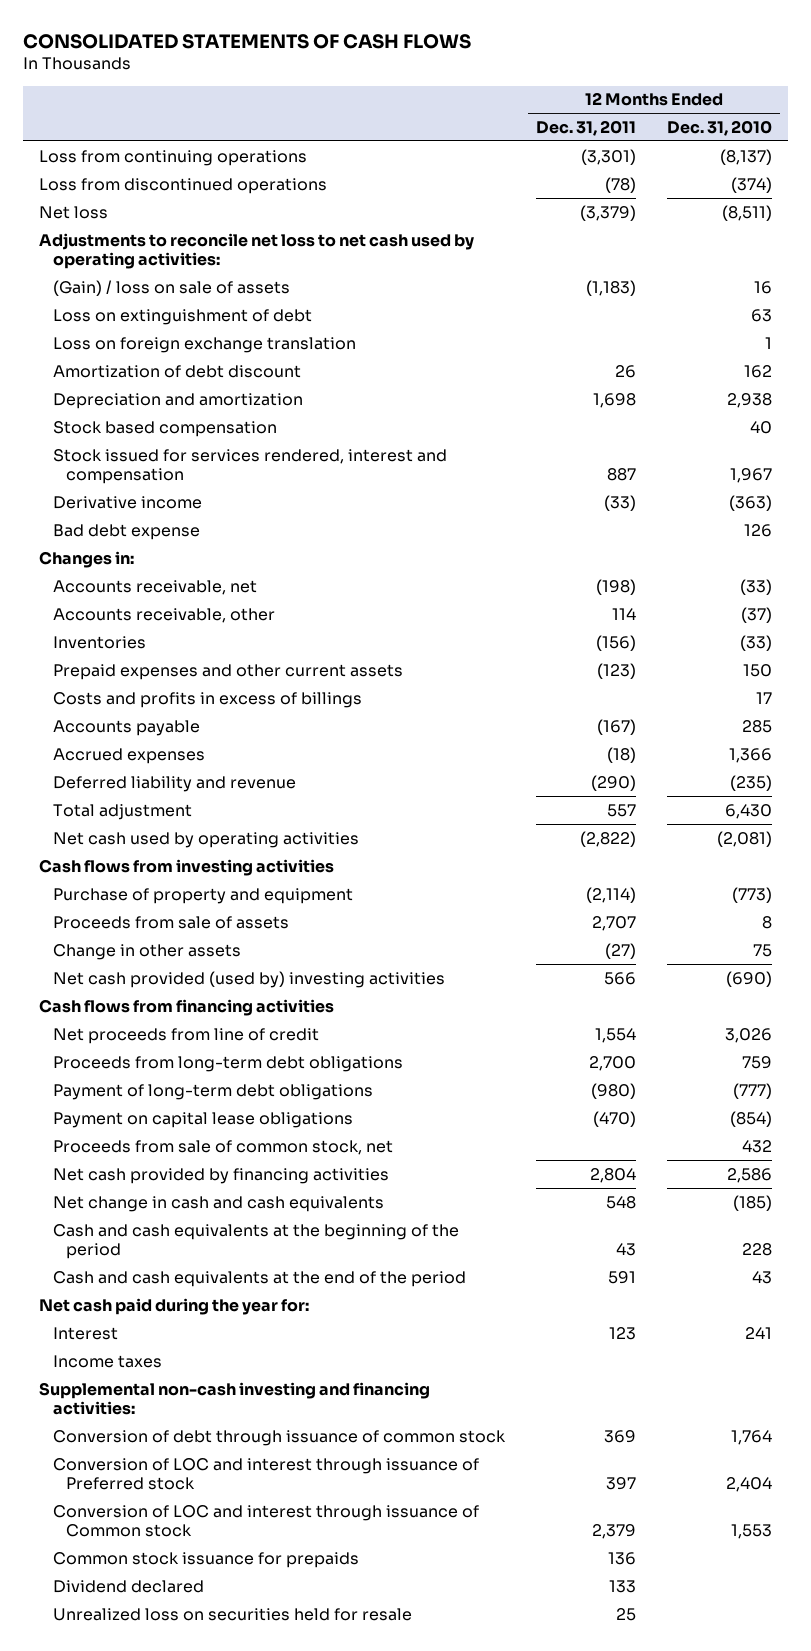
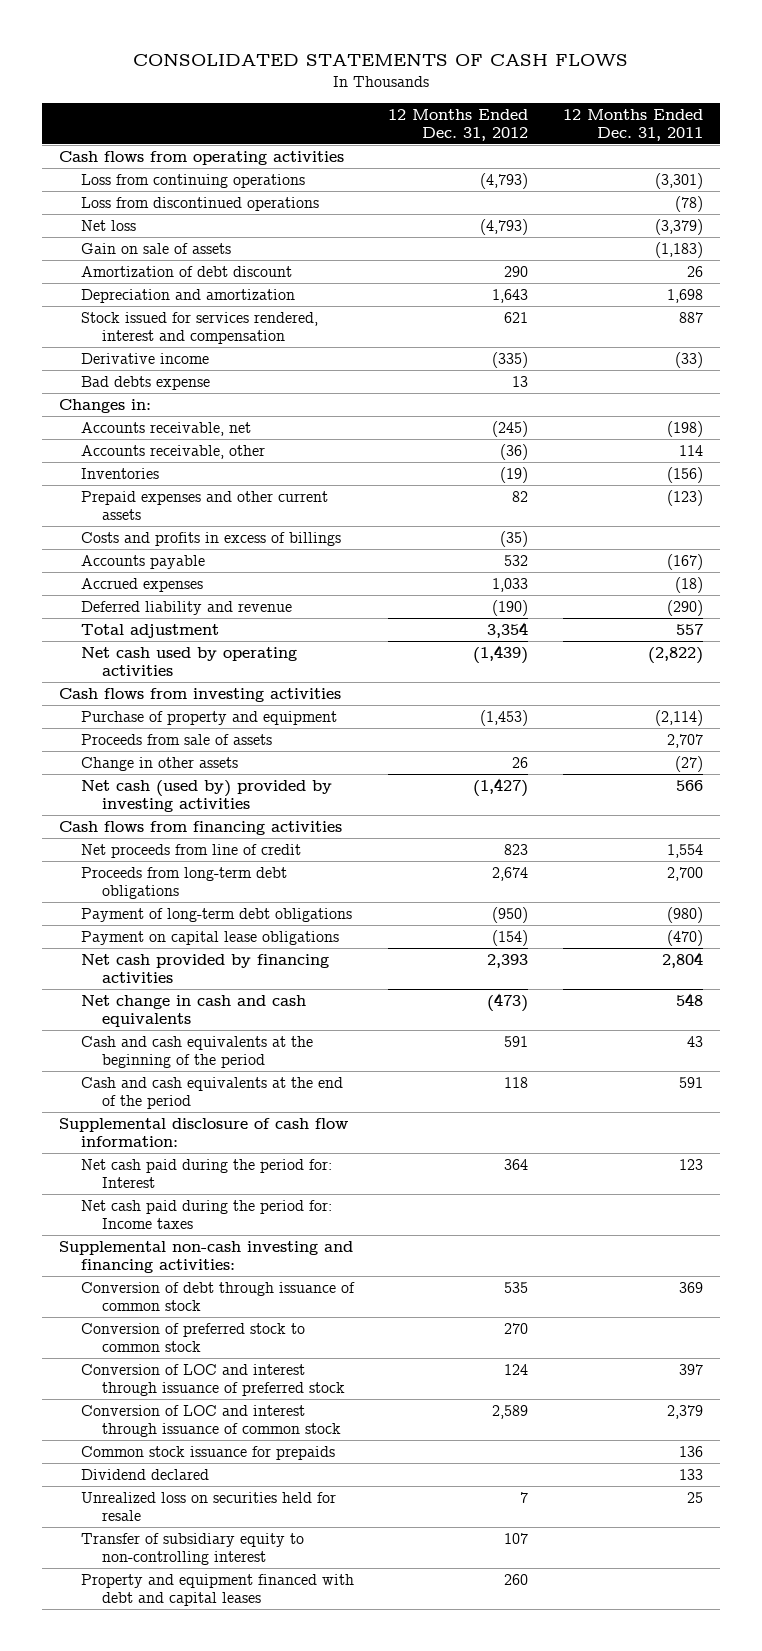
[667,119,773,136] Dec. 31, 2010 -> none
none -> [388,108,529,141] 12 Months Ended Dec. 31, 2012
none -> [59,150,345,165] Cash flows from operating activities
[38,232,474,270] Adjustments to reconcile net loss to net cash used by operating activities: -> none
[52,308,312,325] Loss on extinguishment of debt -> none
[52,336,356,353] Loss on foreign exchange translation -> none
[52,279,290,296] (Gain) / loss on sale of assets -> [80,242,231,254] Gain on sale of assets
[52,420,277,437] Stock based compensation -> none
[52,523,200,540] Bad debt expense -> [80,375,210,390] Bad debts expense
[52,970,445,988] Net cash provided (used by) investing activities -> [80,779,332,812] Net cash (used by) provided by investing activities
[52,1139,393,1155] Proceeds from sale of common stock, net -> none
[38,1297,309,1315] Net cash paid during the year for: -> none
none -> [59,1117,349,1147] Supplemental disclosure of cash flow information:
[52,1326,118,1340] Interest -> [80,1158,332,1188] Net cash paid during the period for: Interest
[52,1354,162,1368] Income taxes -> [80,1199,332,1229] Net cash paid during the period for: Income taxes
none -> [80,1322,305,1352] Conversion of preferred stock to common stock
[52,1457,479,1491] Conversion of LOC and interest through issuance of Preferred stock -> [80,1363,346,1396] Conversion of LOC and interest through issuance of preferred stock
[52,1504,479,1538] Conversion of LOC and interest through issuance of Common stock -> [80,1404,342,1437] Conversion of LOC and interest through issuance of common stock
none -> [80,1532,304,1565] Transfer of subsidiary equity to non-controlling interest
none -> [80,1573,354,1606] Property and equipment financed with debt and capital leases

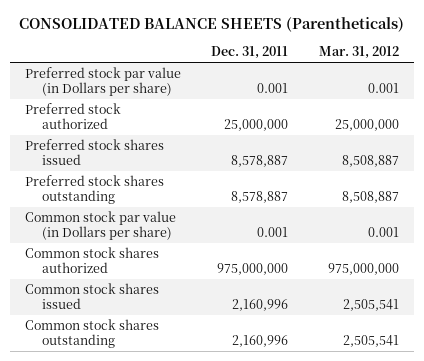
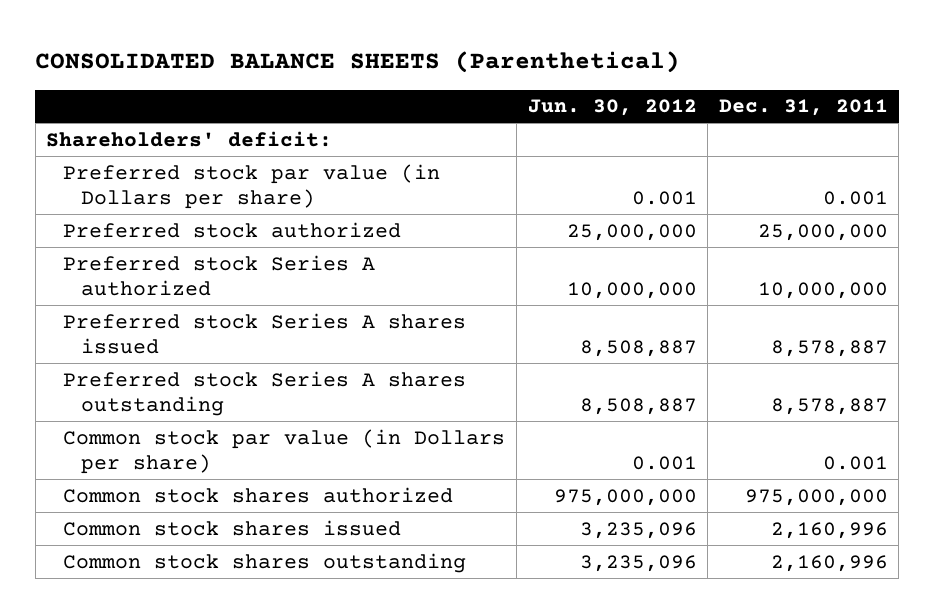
[18,17,404,33] CONSOLIDATED BALANCE SHEETS (Parentheticals) -> [35,51,681,74] CONSOLIDATED BALANCE SHEETS (Parenthetical)
[318,46,399,60] Mar. 31, 2012 -> none
none -> [527,99,697,117] Jun. 30, 2012
none -> [46,130,333,147] Shareholders' deficit:
none -> [63,254,376,296] Preferred stock Series A authorized
[25,138,165,165] Preferred stock shares issued -> [63,312,467,354] Preferred stock Series A shares issued
[25,174,165,204] Preferred stock shares outstanding -> [63,370,467,416] Preferred stock Series A shares outstanding

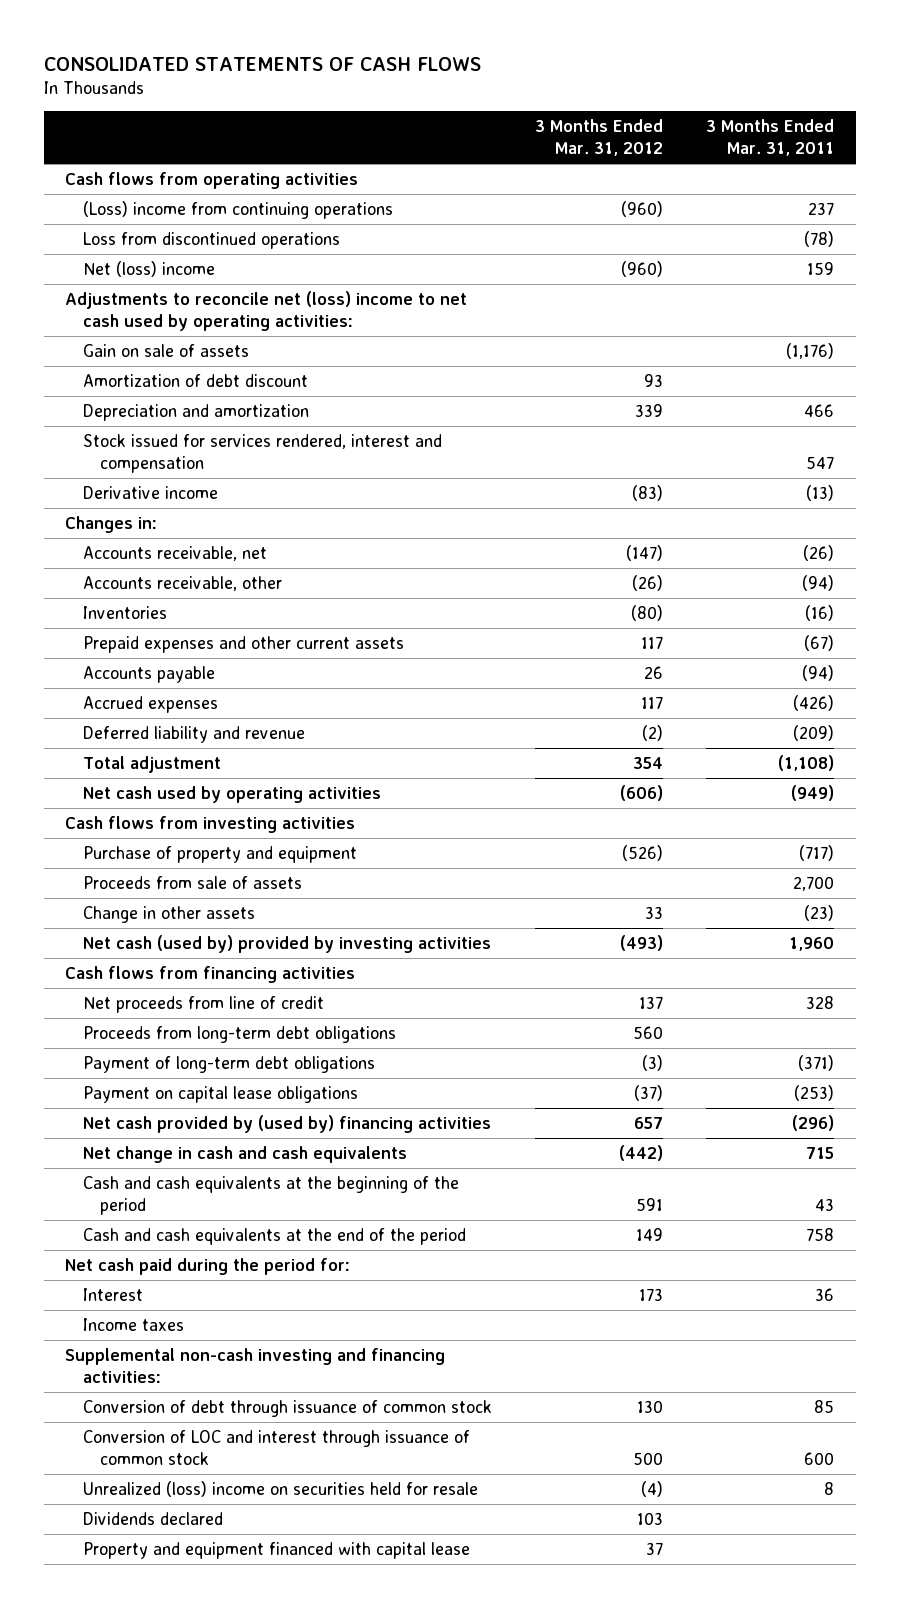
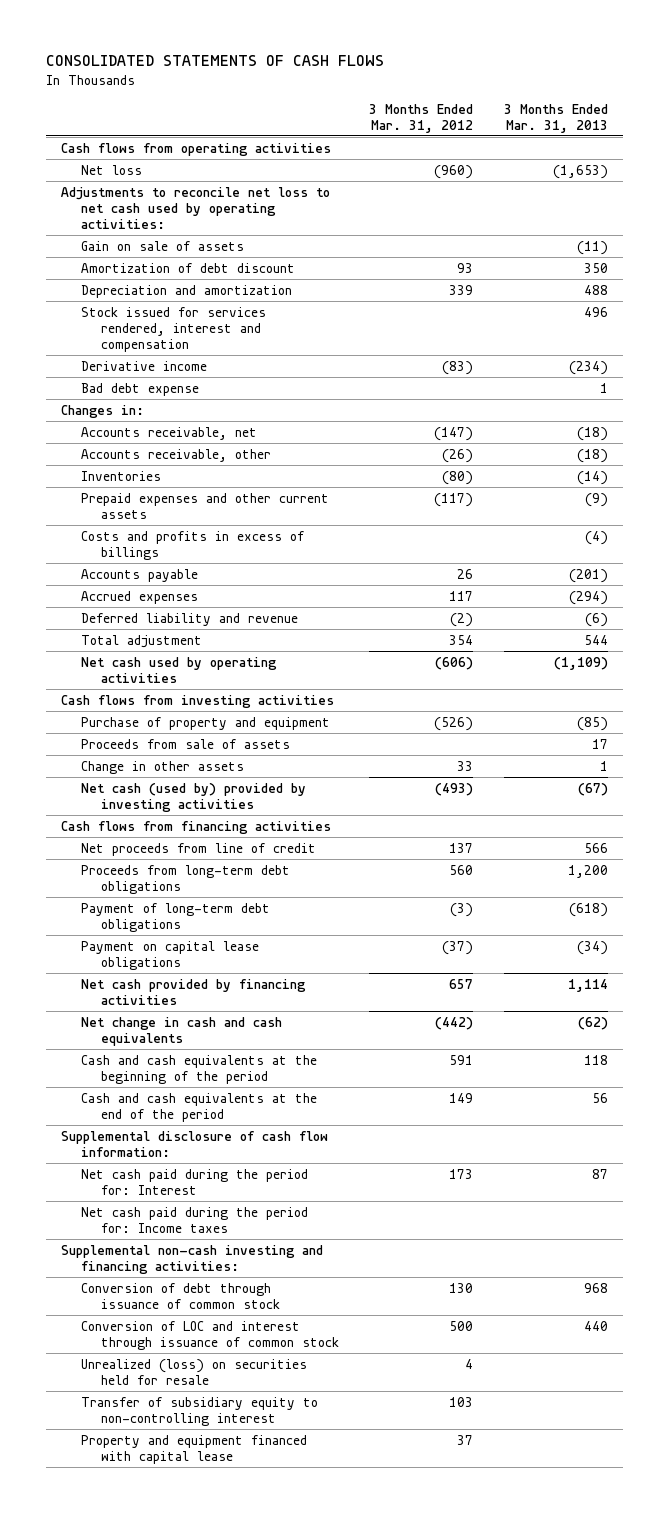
[706,119,835,157] 3 Months Ended Mar. 31, 2011 -> none
none -> [503,103,608,133] 3 Months Ended Mar. 31, 2013
[82,200,393,219] (Loss) income from continuing operations -> none
[82,231,340,249] Loss from discontinued operations -> none
[82,260,215,277] Net (loss) income -> [80,164,142,175] Net loss
[65,290,468,332] Adjustments to reconcile net (loss) income to net cash used by operating activities: -> [60,186,330,229] Adjustments to reconcile net loss to net cash used by operating activities:
none -> [80,382,199,396] Bad debt expense
[641,635,664,649] 117 -> [434,492,474,507] (117)
none -> [80,530,304,560] Costs and profits in excess of billings
[82,1114,491,1133] Net cash provided by (used by) financing activities -> [80,978,306,1005] Net cash provided by financing activities
[65,1257,351,1275] Net cash paid during the period for: -> none
none -> [60,1130,328,1157] Supplemental disclosure of cash flow information:
[82,1287,143,1301] Interest -> [80,1168,308,1195] Net cash paid during the period for: Interest
[82,1317,184,1331] Income taxes -> [80,1206,308,1233] Net cash paid during the period for: Income taxes
[82,1511,223,1525] Dividends declared -> none
[82,1480,478,1497] Unrealized (loss) income on securities held for resale -> [80,1358,307,1385] Unrealized (loss) on securities held for resale
[641,1480,664,1497] (4) -> [465,1358,474,1369] 4
none -> [80,1396,318,1426] Transfer of subsidiary equity to non-controlling interest

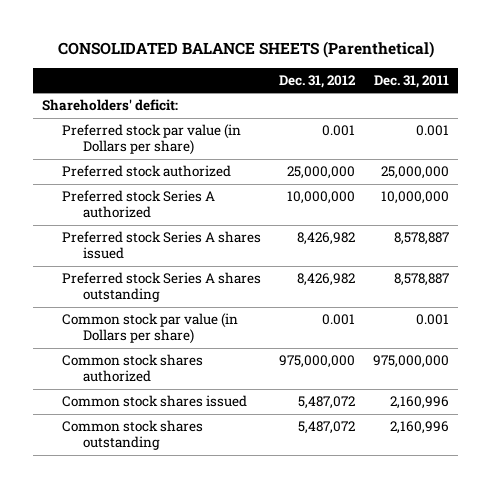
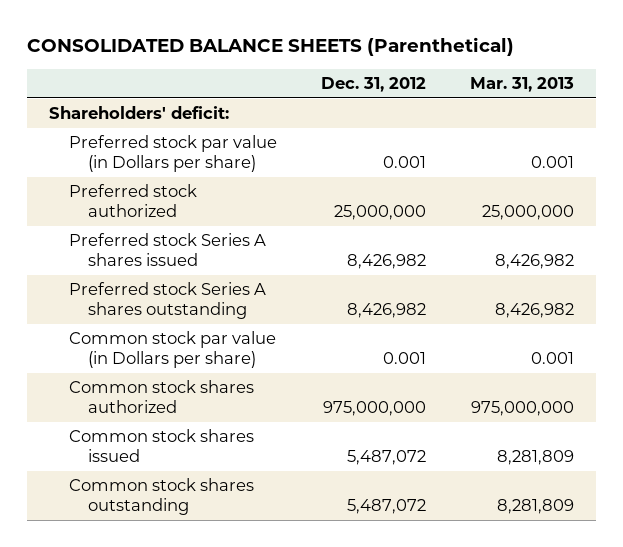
[373,74,449,88] Dec. 31, 2011 -> none
none -> [469,76,574,92] Mar. 31, 2013
[62,190,216,219] Preferred stock Series A authorized -> none

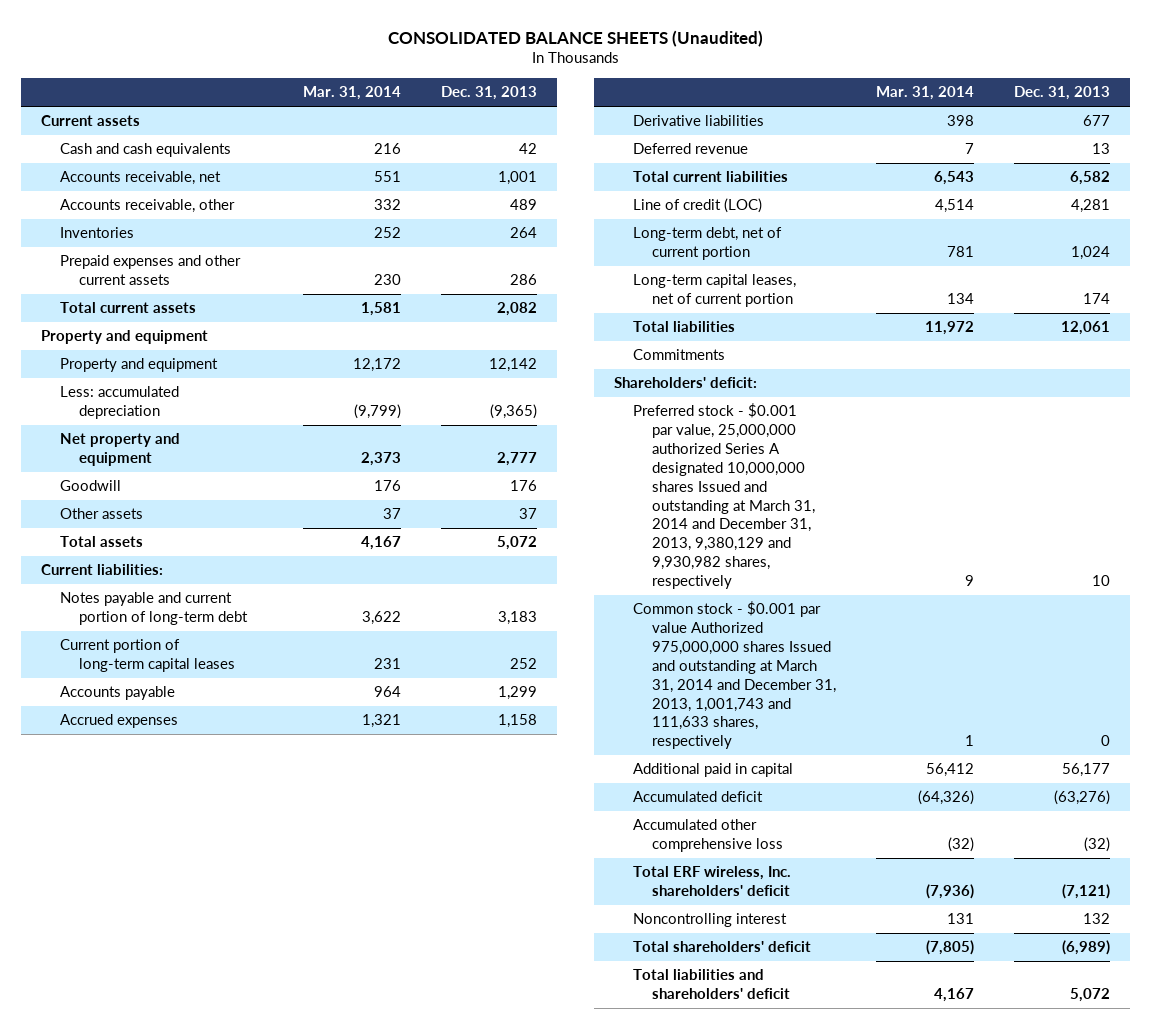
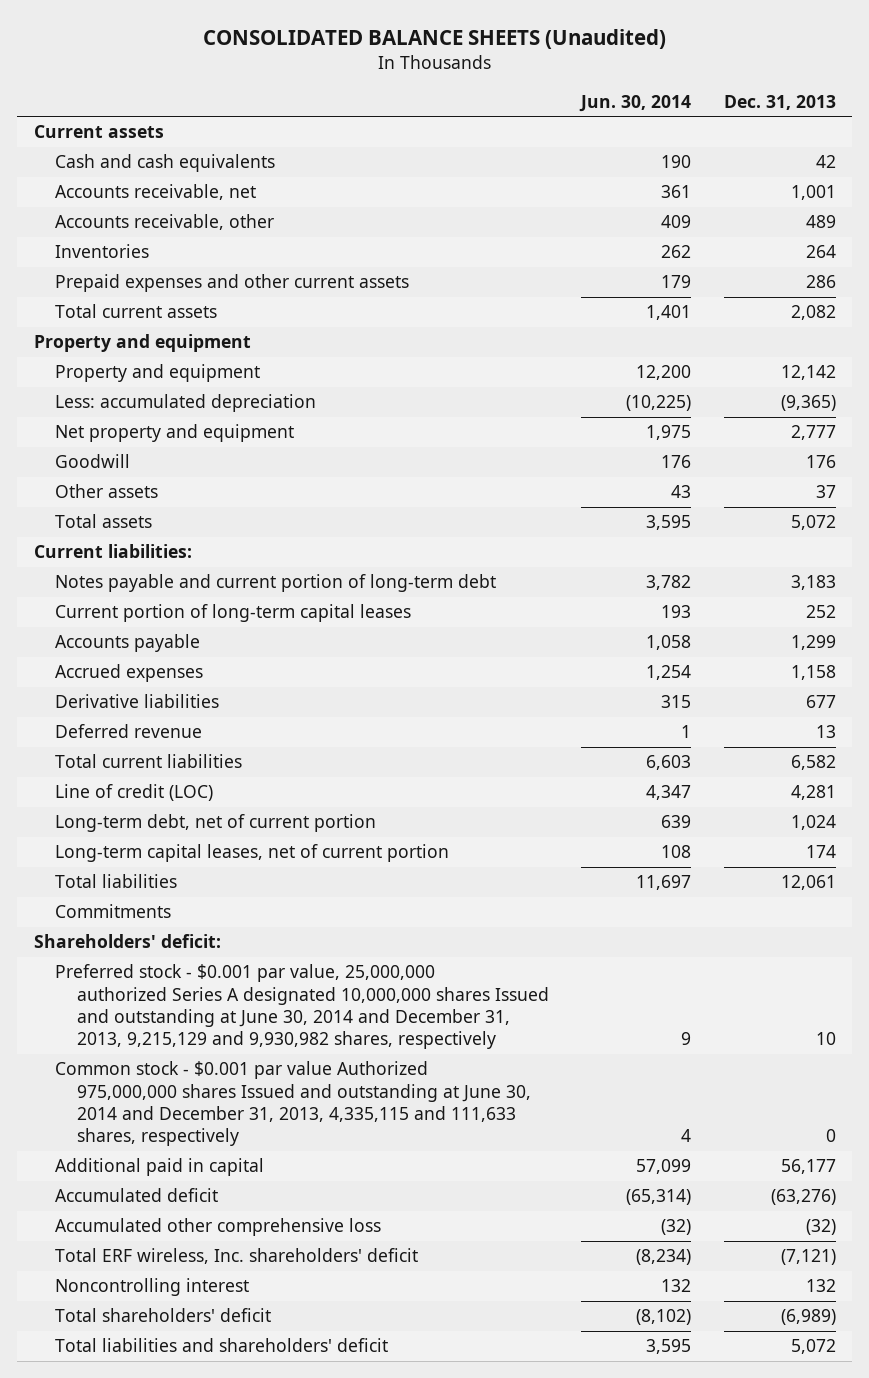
[303,86,402,101] Mar. 31, 2014 -> none
none -> [579,94,692,112] Jun. 30, 2014
[632,403,815,589] Preferred stock - $0.001 par value, 25,000,000 authorized Series A designated 10,000,000 shares Issued and outstanding at March 31, 2014 and December 31, 2013, 9,380,129 and 9,930,982 shares, respectively -> [55,964,549,1050] Preferred stock - $0.001 par value, 25,000,000 authorized Series A designated 10,000,000 shares Issued and outstanding at June 30, 2014 and December 31, 2013, 9,215,129 and 9,930,982 shares, respectively
[632,601,836,750] Common stock - $0.001 par value Authorized 975,000,000 shares Issued and outstanding at March 31, 2014 and December 31, 2013, 1,001,743 and 111,633 shares, respectively -> [55,1061,531,1147] Common stock - $0.001 par value Authorized 975,000,000 shares Issued and outstanding at June 30, 2014 and December 31, 2013, 4,335,115 and 111,633 shares, respectively

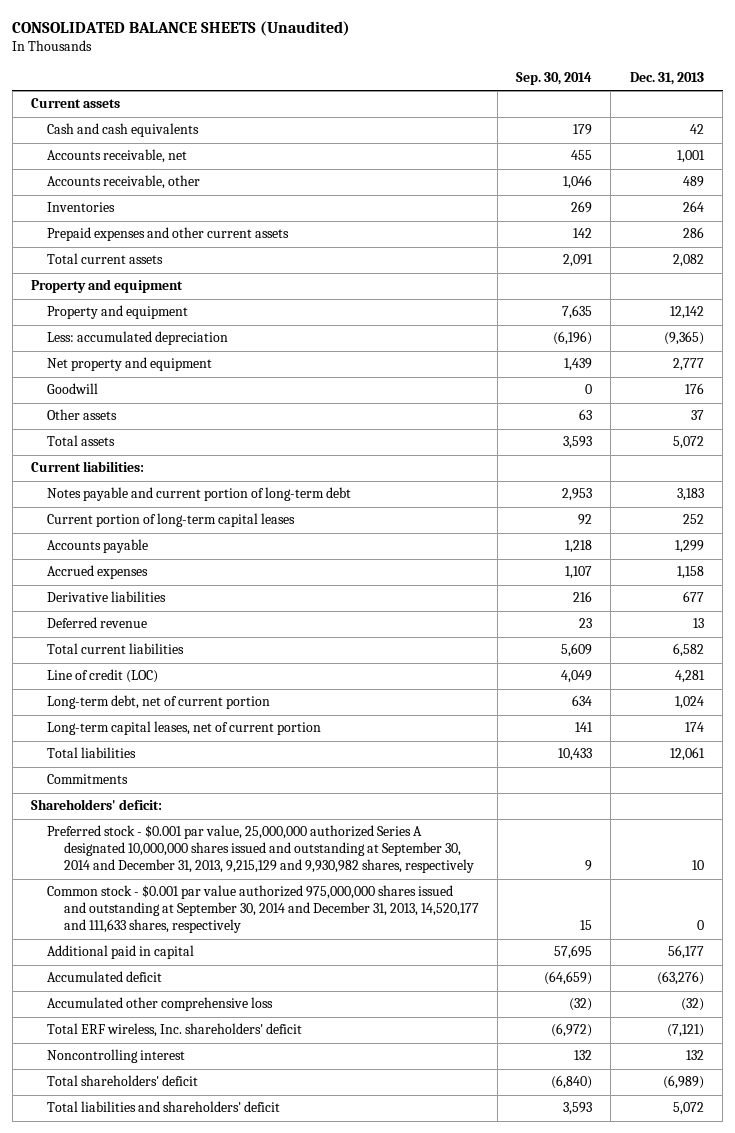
[579,94,692,112] Jun. 30, 2014 -> none
none -> [516,71,593,85] Sep. 30, 2014
[55,964,549,1050] Preferred stock - $0.001 par value, 25,000,000 authorized Series A designated 10,000,000 shares Issued and outstanding at June 30, 2014 and December 31, 2013, 9,215,129 and 9,930,982 shares, respectively -> [47,825,474,874] Preferred stock - $0.001 par value, 25,000,000 authorized Series A designated 10,000,000 shares issued and outstanding at September 30, 2014 and December 31, 2013, 9,215,129 and 9,930,982 shares, respectively
[55,1061,531,1147] Common stock - $0.001 par value Authorized 975,000,000 shares Issued and outstanding at June 30, 2014 and December 31, 2013, 4,335,115 and 111,633 shares, respectively -> [47,885,479,934] Common stock - $0.001 par value authorized 975,000,000 shares issued and outstanding at September 30, 2014 and December 31, 2013, 14,520,177 and 111,633 shares, respectively

